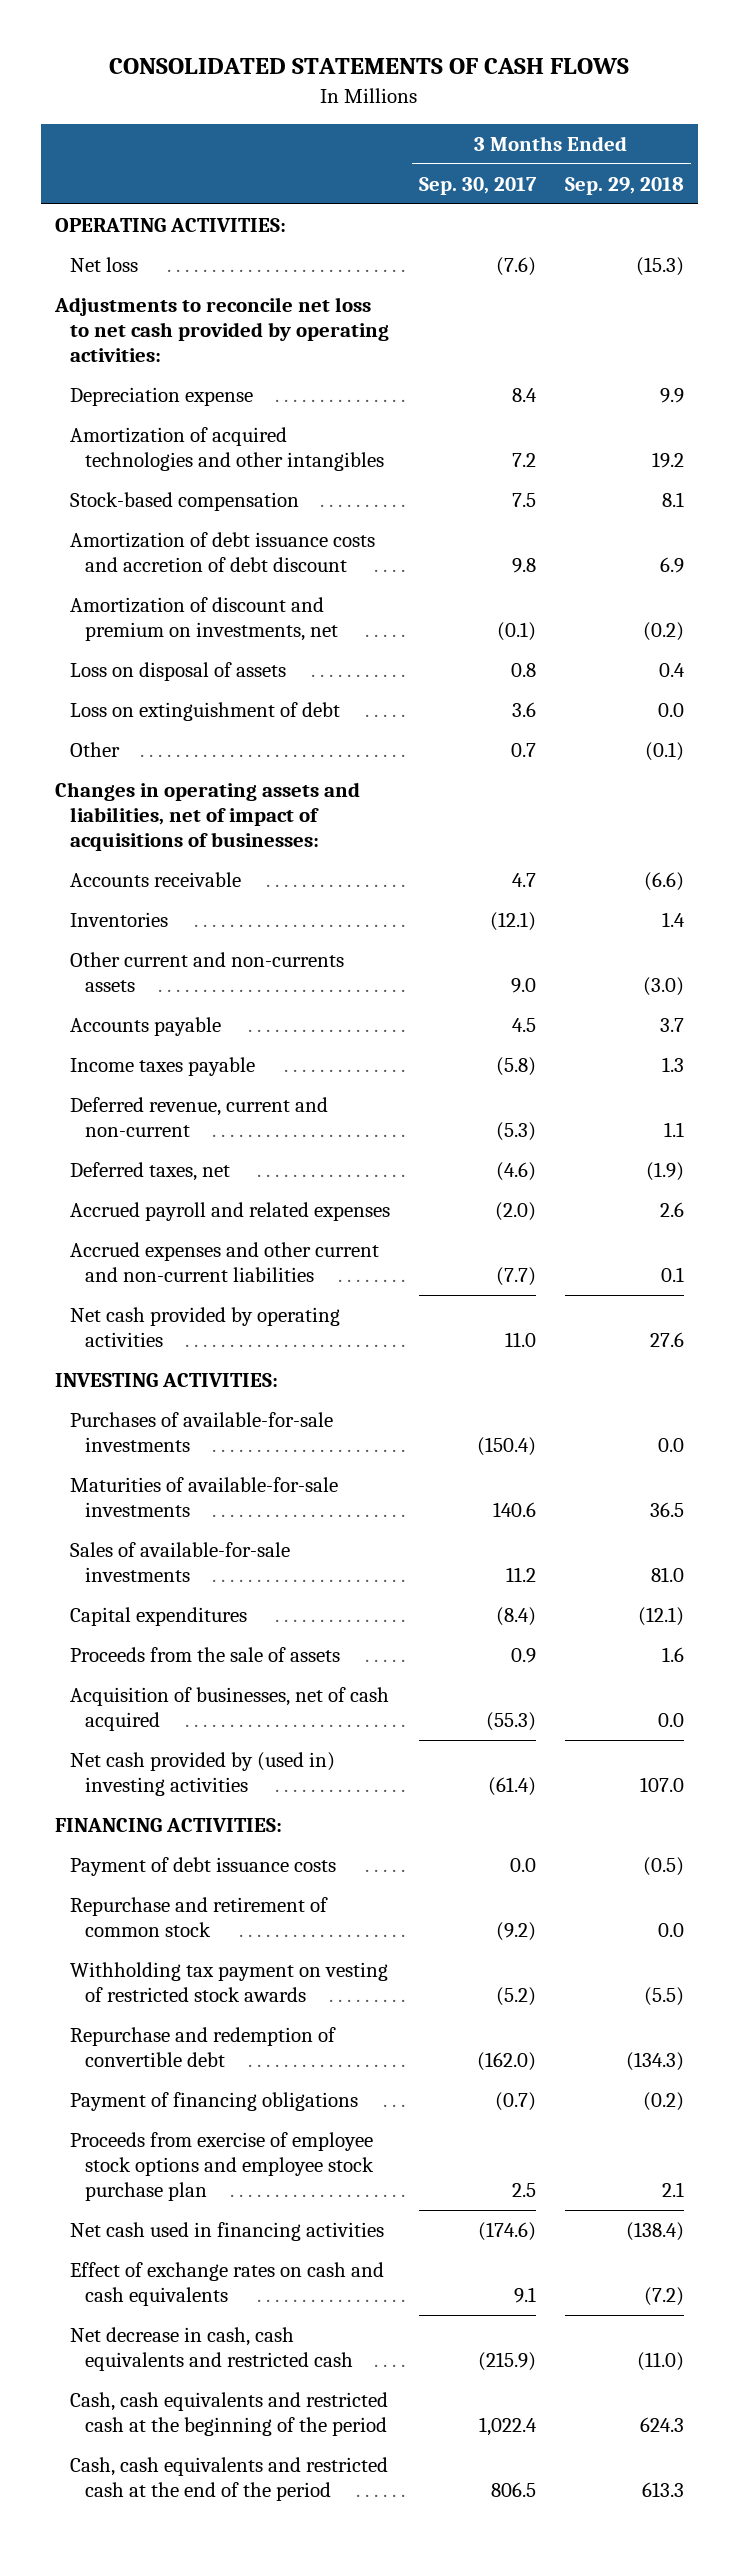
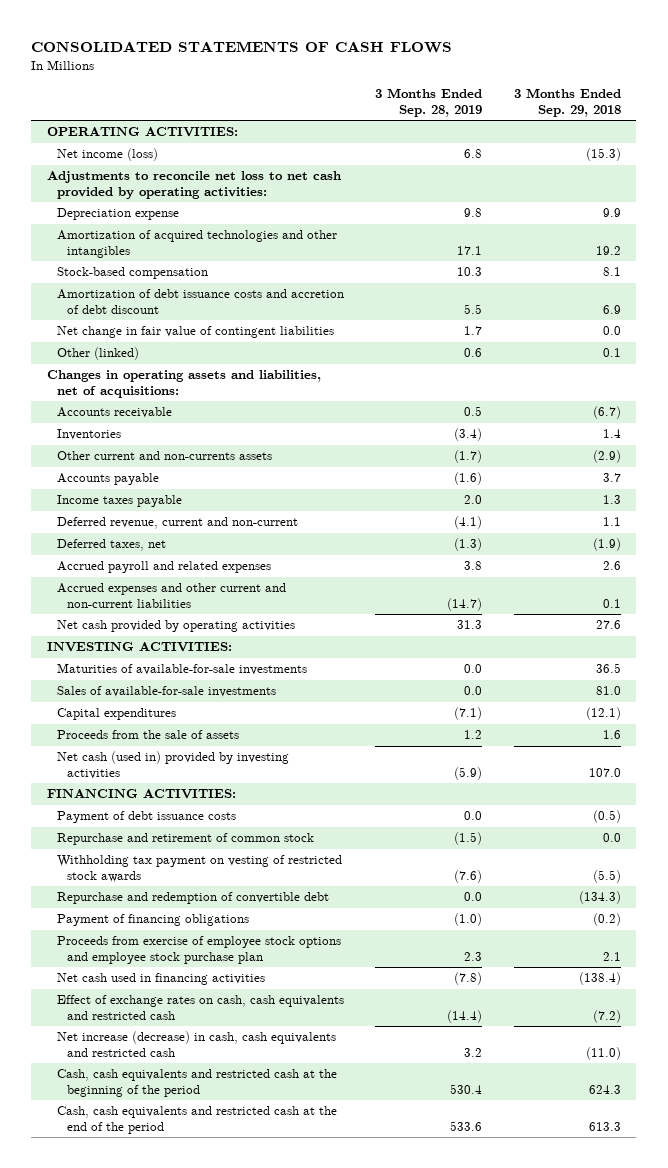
[418,177,537,196] Sep. 30, 2017 -> none
none -> [375,87,483,117] 3 Months Ended Sep. 28, 2019
[70,257,139,273] Net loss -> [57,148,159,162] Net income (loss)
[70,597,339,641] Amortization of discount and premium on investments, net -> none
[70,662,287,682] Loss on disposal of assets -> none
[70,702,341,722] Loss on extinguishment of debt -> none
none -> [57,326,335,339] Net change in fair value of contingent liabilities
[70,742,121,758] Other -> [57,347,140,361] Other (linked)
[644,742,684,762] (0.1) -> [602,348,621,358] 0.1
[55,782,361,851] Changes in operating assets and liabilities, net of impact of acquisitions of businesses: -> [47,370,322,399] Changes in operating assets and liabilities, net of acquisitions:
[643,872,684,892] (6.6) -> [592,406,621,420] (6.7)
[642,976,684,996] (3.0) -> [592,450,621,464] (2.9)
[70,1412,334,1452] Purchases of available-for-sale investments -> none
[70,1687,390,1731] Acquisition of businesses, net of cash acquired -> none
[70,1752,336,1796] Net cash provided by (used in) investing activities -> [57,751,290,780] Net cash (used in) provided by investing activities
[70,2262,385,2306] Effect of exchange rates on cash and cash equivalents -> [57,995,345,1021] Effect of exchange rates on cash, cash equivalents and restricted cash
[70,2327,354,2371] Net decrease in cash, cash equivalents and restricted cash -> [57,1031,337,1058] Net increase (decrease) in cash, cash equivalents and restricted cash

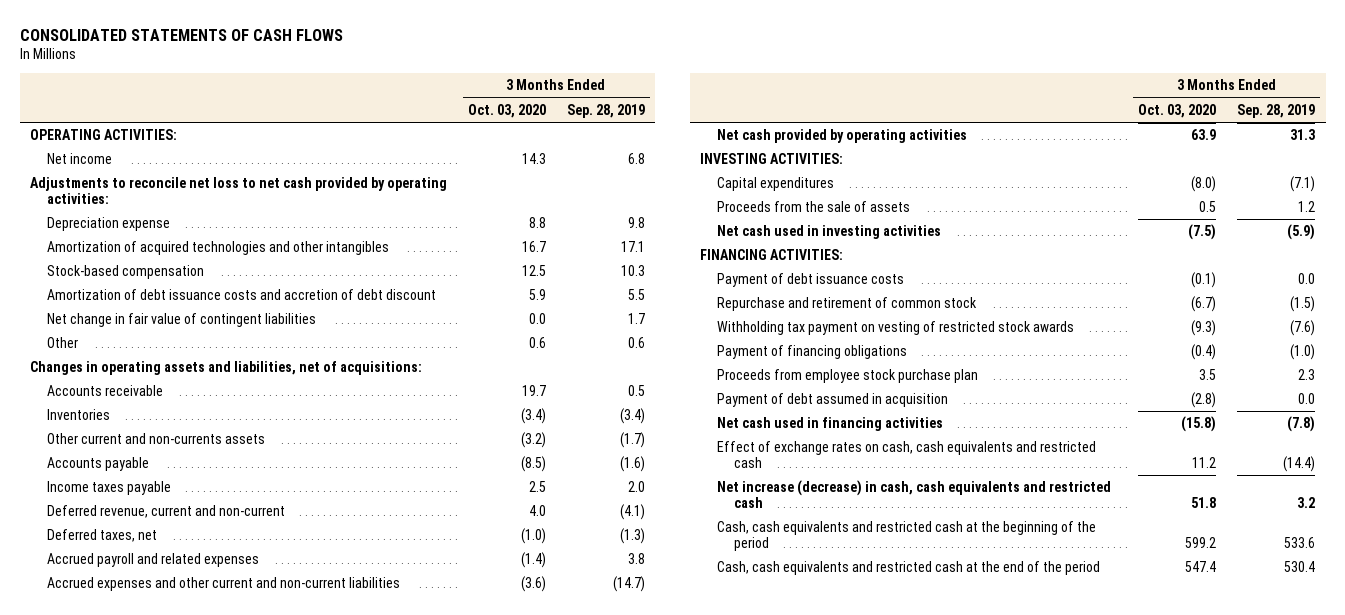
[513,87,621,117] 3 Months Ended Sep. 29, 2018 -> none
none -> [467,103,546,118] Oct. 03, 2020
[57,148,159,162] Net income (loss) -> [46,153,112,165] Net income
[57,347,140,361] Other (linked) -> [46,337,78,349] Other
[57,663,308,676] Maturities of available-for-sale investments -> none
[57,686,277,698] Sales of available-for-sale investments -> none
[57,751,290,780] Net cash (used in) provided by investing activities -> [717,225,942,240] Net cash used in investing activities
[57,892,330,905] Repurchase and redemption of convertible debt -> none
[57,936,342,965] Proceeds from exercise of employee stock options and employee stock purchase plan -> [717,369,979,384] Proceeds from employee stock purchase plan
none -> [717,393,949,408] Payment of debt assumed in acquisition
[450,1084,483,1095] 530.4 -> [1284,536,1316,548] 533.6
[450,1121,483,1132] 533.6 -> [1284,561,1316,573] 530.4

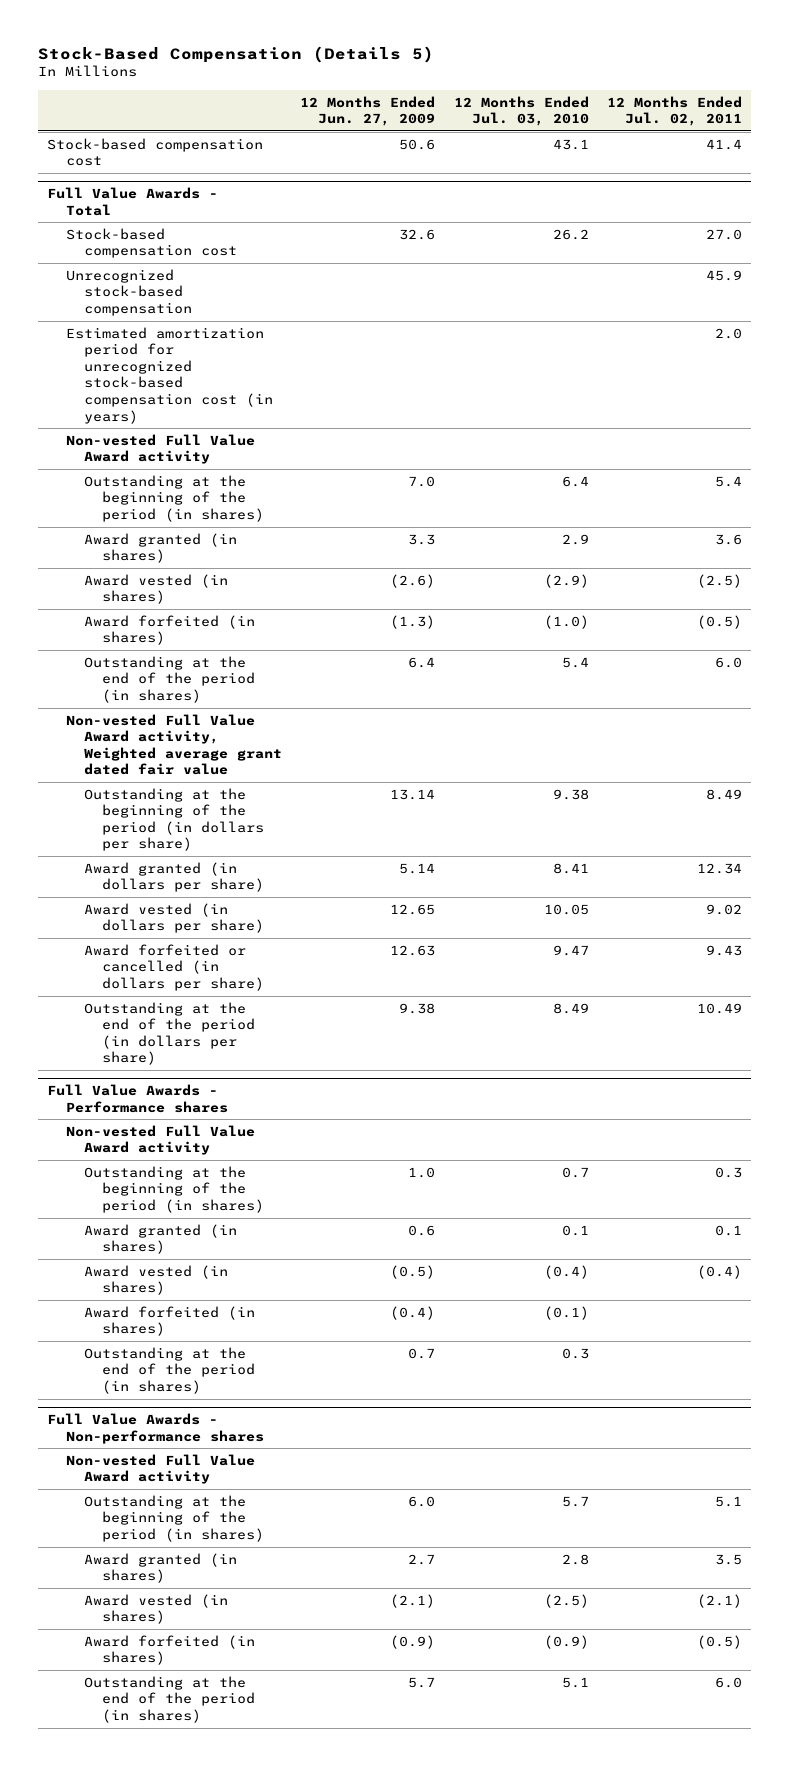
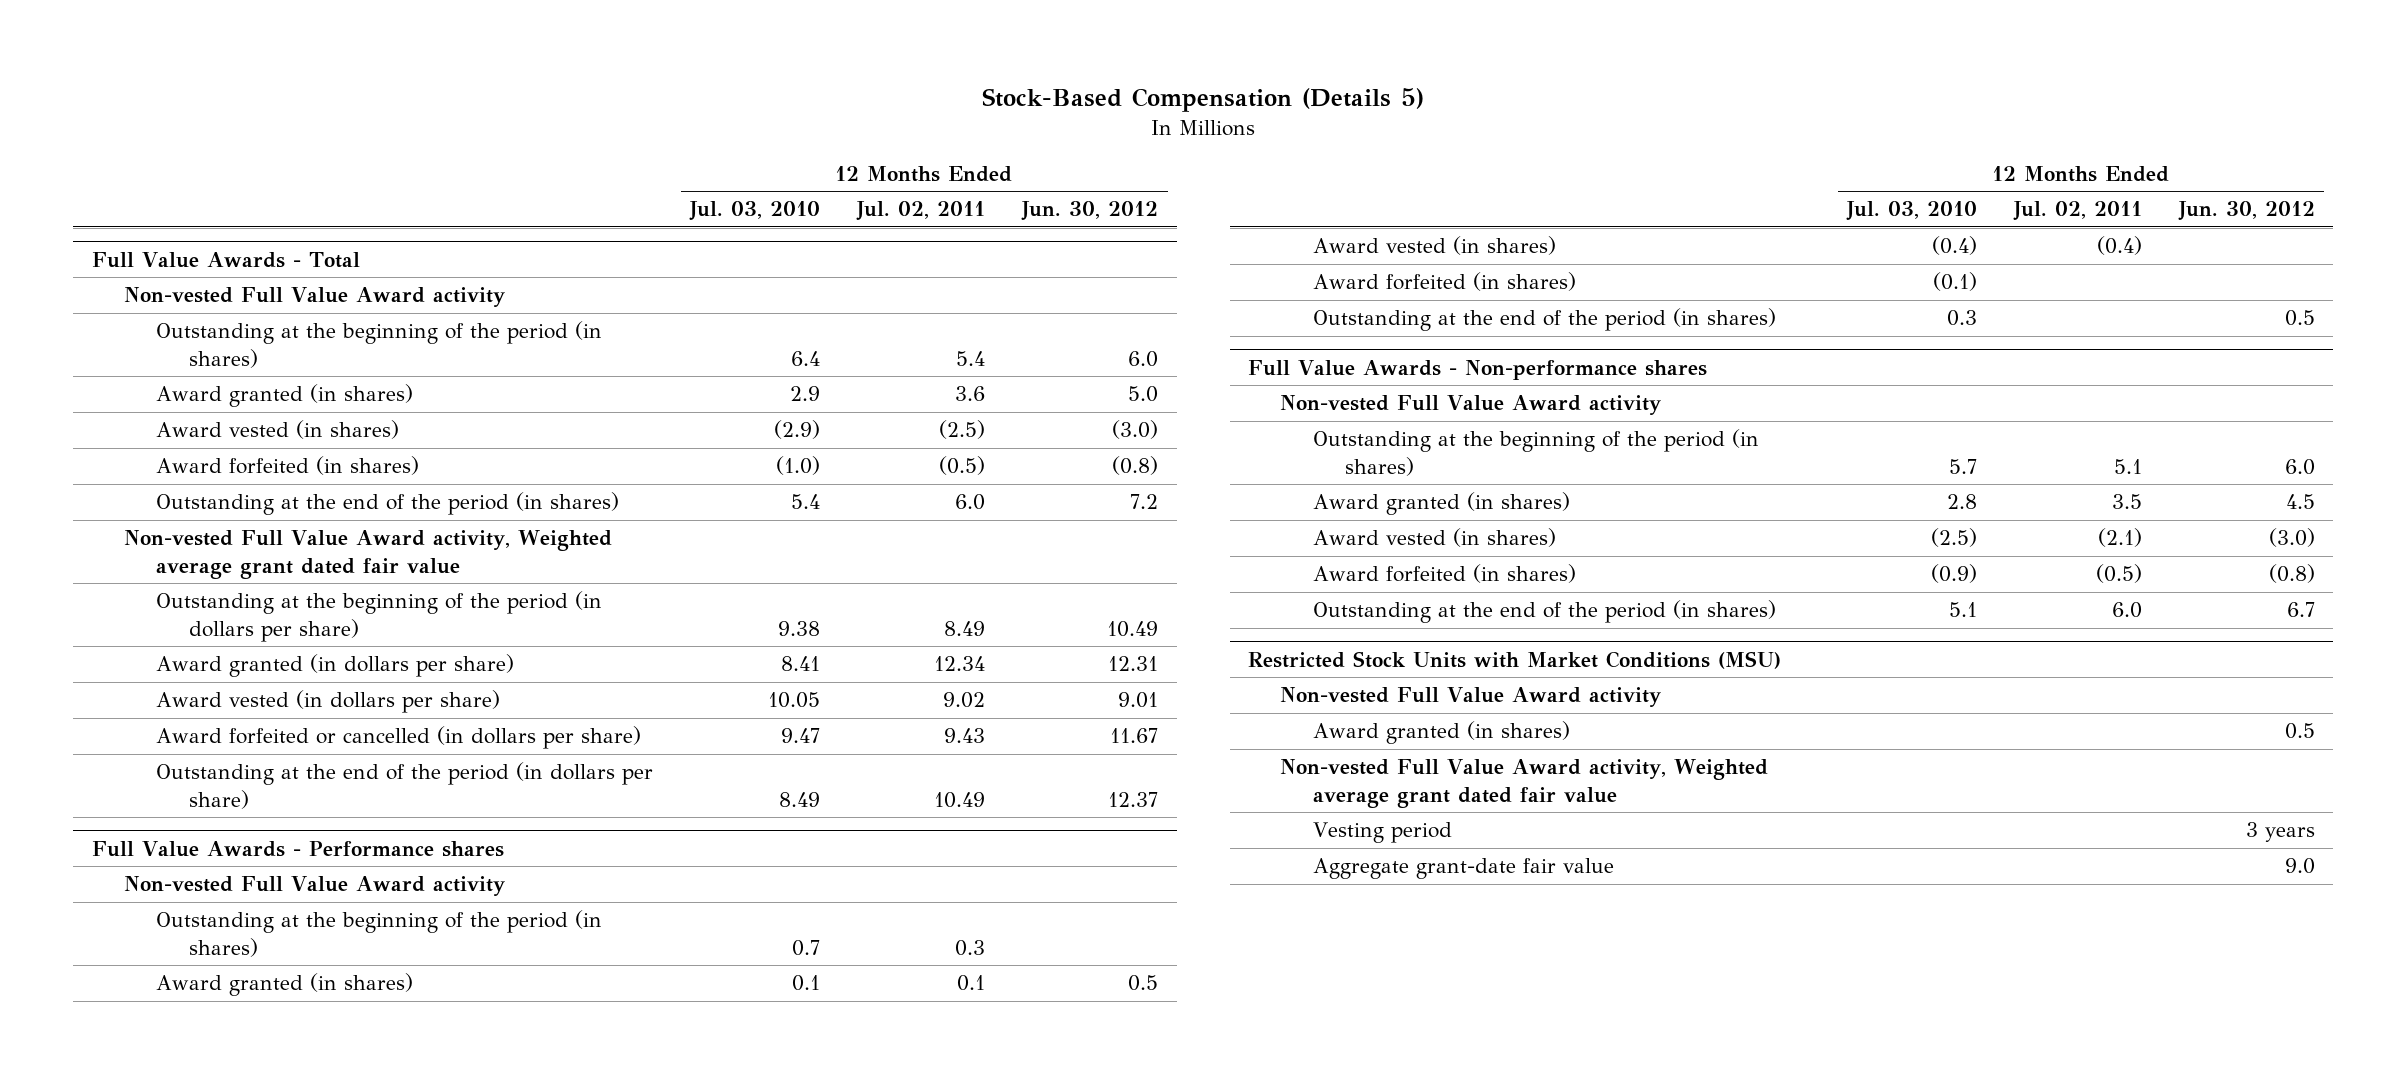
[300,95,436,127] 12 Months Ended Jun. 27, 2009 -> none
none -> [1021,201,1159,222] Jun. 30, 2012
[47,137,264,167] Stock-based compensation cost -> none
[65,227,237,259] Stock-based compensation cost -> none
[65,268,192,316] Unrecognized stock-based compensation -> none
[65,326,273,424] Estimated amortization period for unrecognized stock-based compensation cost (in years) -> none
none -> [1248,650,1782,669] Restricted Stock Units with Market Conditions (MSU)
none -> [1280,687,1662,708] Non-vested Full Value Award activity
none -> [1312,721,1570,745] Award granted (in shares)
none -> [1280,759,1769,808] Non-vested Full Value Award activity, Weighted average grant dated fair value
none -> [1312,822,1452,844] Vesting period
none -> [1312,858,1614,880] Aggregate grant-date fair value

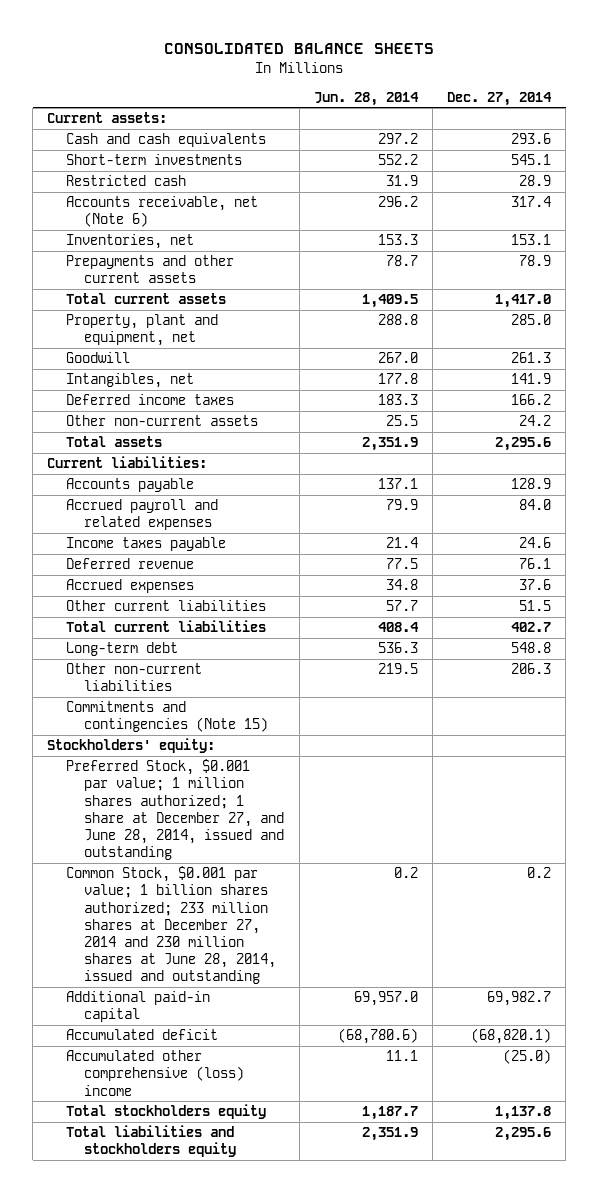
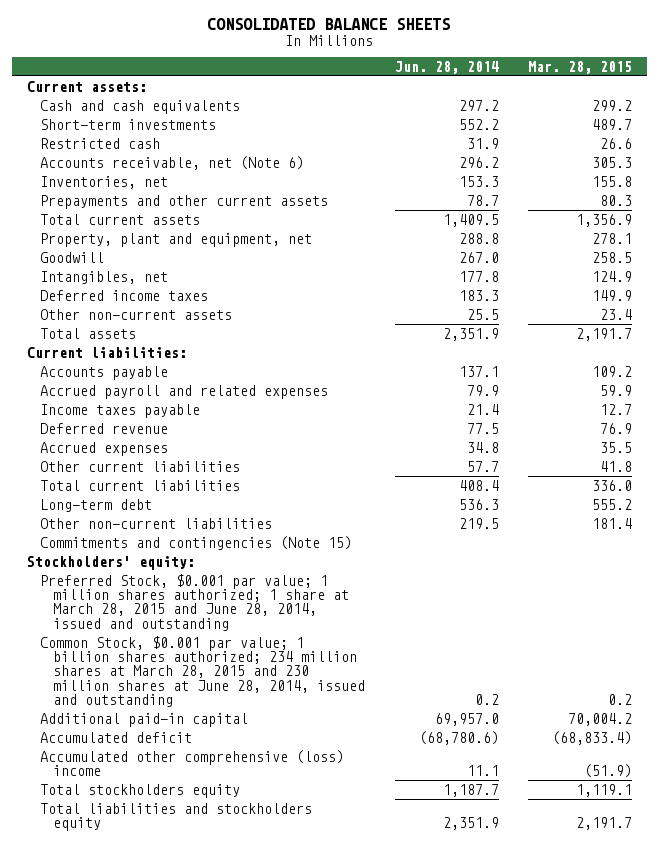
[446,91,552,106] Dec. 27, 2014 -> none
none -> [528,61,633,75] Mar. 28, 2015
[65,759,285,861] Preferred Stock, $0.001 par value; 1 million shares authorized; 1 share at December 27, and June 28, 2014, issued and outstanding -> [39,573,350,631] Preferred Stock, $0.001 par value; 1 million shares authorized; 1 share at March 28, 2015 and June 28, 2014, issued and outstanding
[65,866,277,985] Common Stock, $0.001 par value; 1 billion shares authorized; 233 million shares at December 27, 2014 and 230 million shares at June 28, 2014, issued and outstanding -> [39,635,366,707] Common Stock, $0.001 par value; 1 billion shares authorized; 234 million shares at March 28, 2015 and 230 million shares at June 28, 2014, issued and outstanding

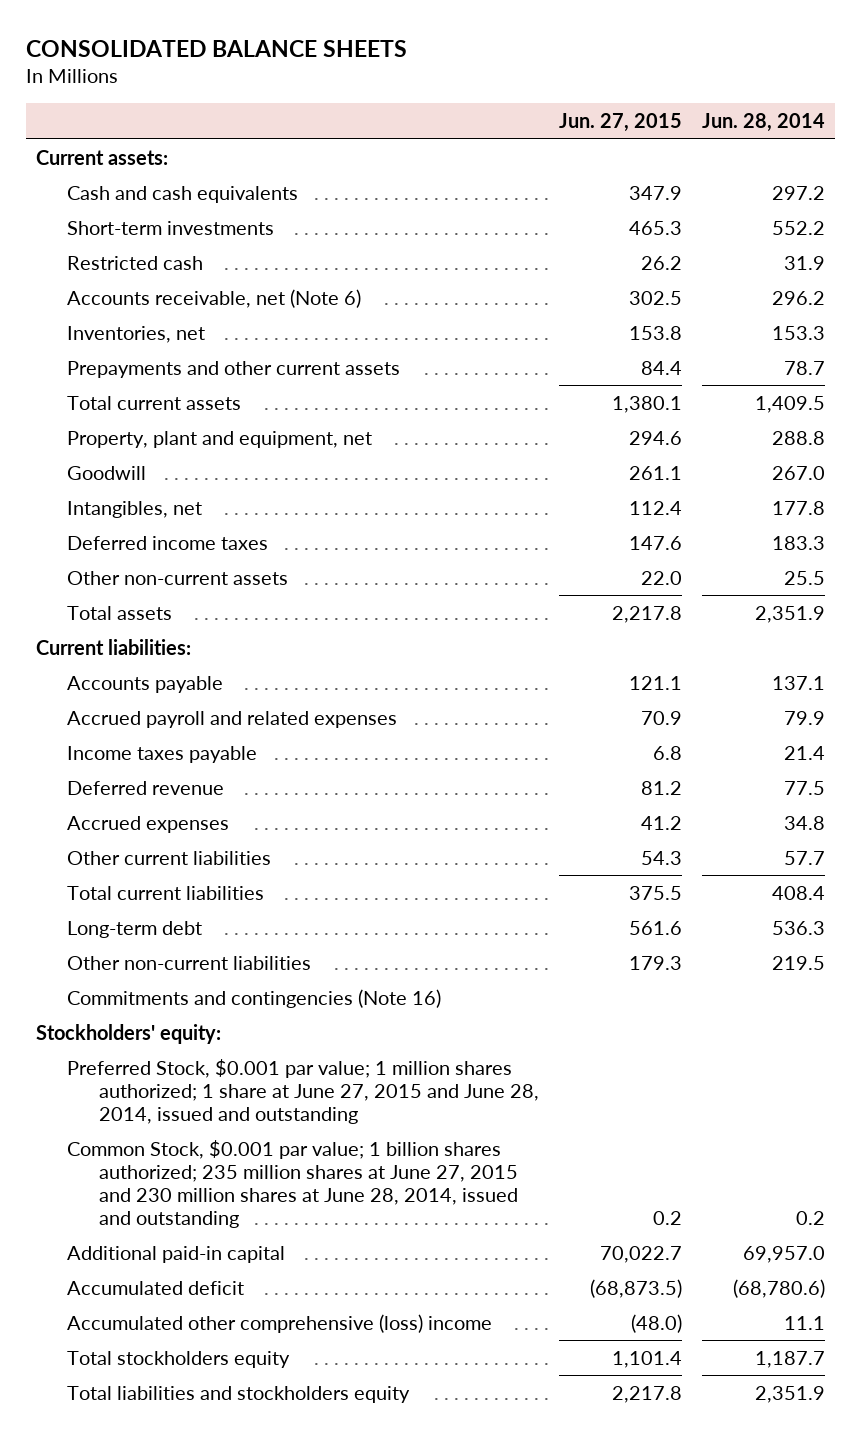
[528,61,633,75] Mar. 28, 2015 -> none
none -> [558,112,682,132] Jun. 27, 2015
[39,535,352,550] Commitments and contingencies (Note 15) -> [67,988,442,1008] Commitments and contingencies (Note 16)
[39,573,350,631] Preferred Stock, $0.001 par value; 1 million shares authorized; 1 share at March 28, 2015 and June 28, 2014, issued and outstanding -> [67,1058,539,1124] Preferred Stock, $0.001 par value; 1 million shares authorized; 1 share at June 27, 2015 and June 28, 2014, issued and outstanding
[39,635,366,707] Common Stock, $0.001 par value; 1 billion shares authorized; 234 million shares at March 28, 2015 and 230 million shares at June 28, 2014, issued and outstanding -> [67,1139,518,1228] Common Stock, $0.001 par value; 1 billion shares authorized; 235 million shares at June 27, 2015 and 230 million shares at June 28, 2014, issued and outstanding

